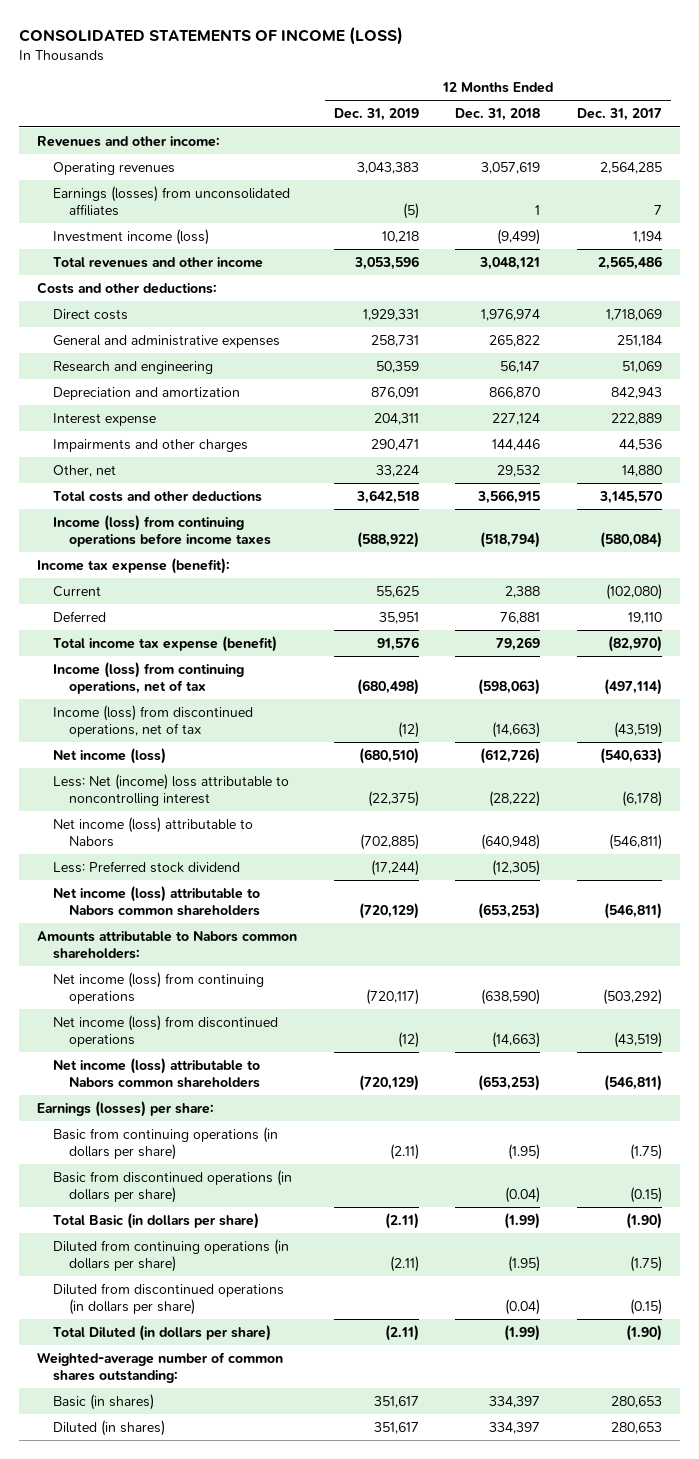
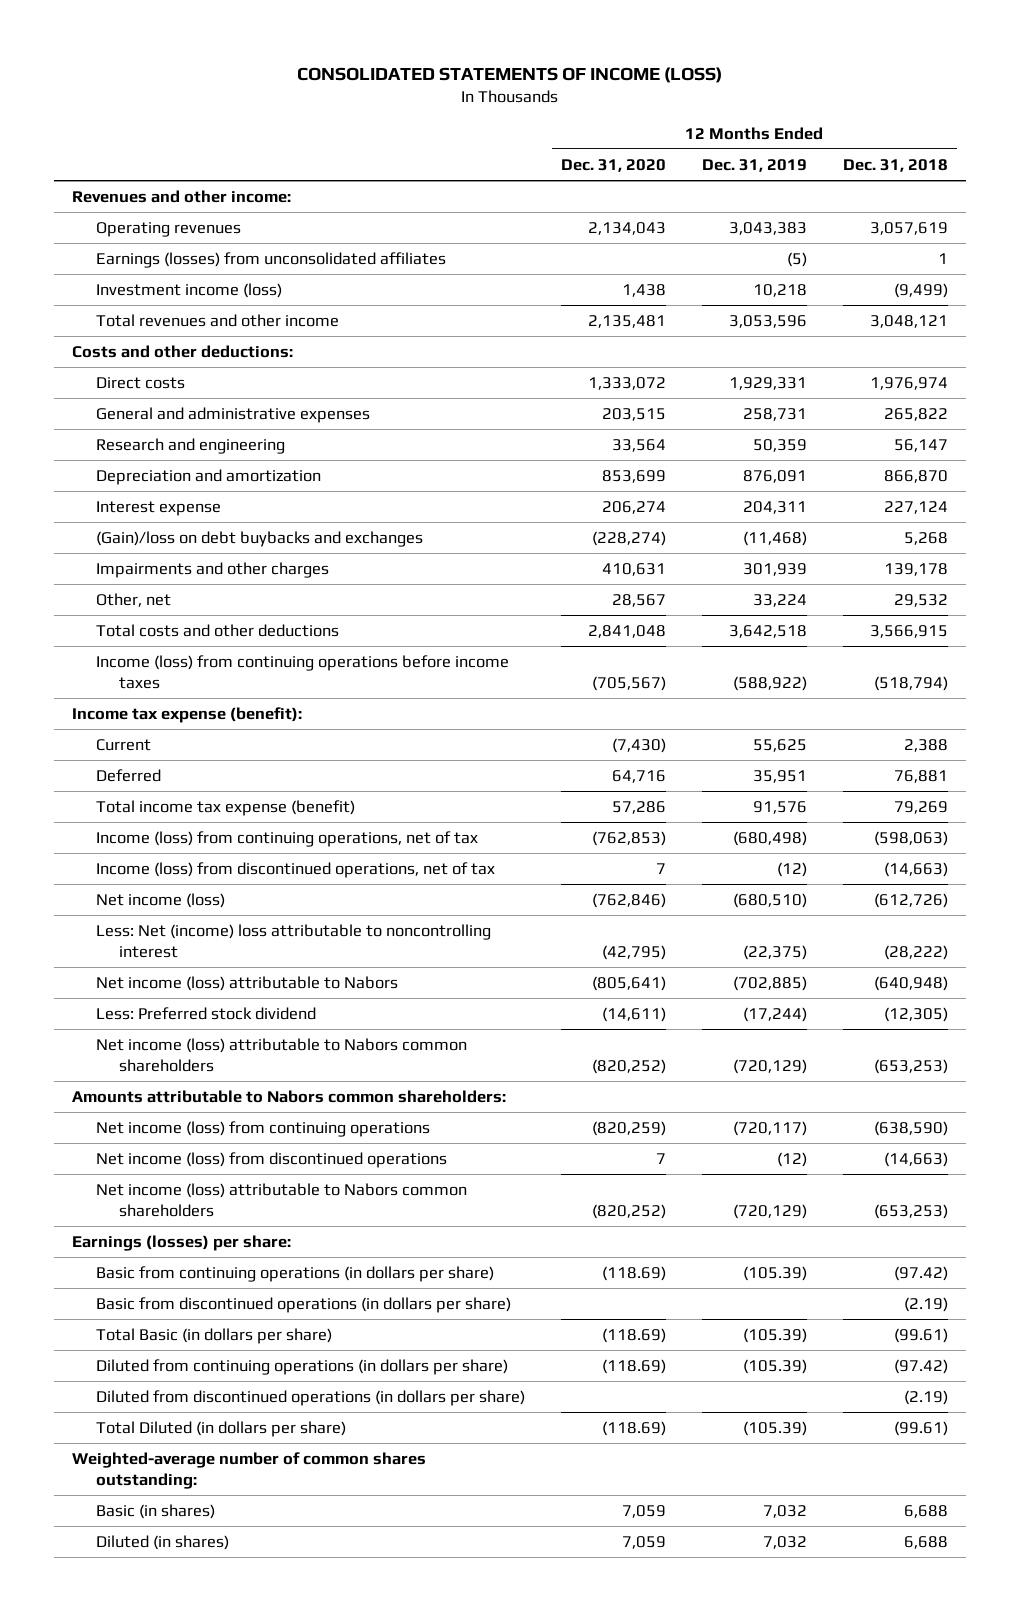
[576,108,662,122] Dec. 31, 2017 -> none
none -> [560,158,666,172] Dec. 31, 2020
none -> [95,530,423,547] (Gain)/loss on debt buybacks and exchanges
[370,438,419,451] 290,471 -> [742,562,807,576] 301,939
[492,438,541,451] 144,446 -> [884,562,949,576] 139,178
[389,1144,419,1161] (2.11) -> [742,1265,807,1281] (105.39)
[508,1144,541,1161] (1.95) -> [894,1265,949,1281] (97.42)
[505,1187,541,1204] (0.04) -> [904,1296,949,1312] (2.19)
[384,1212,419,1229] (2.11) -> [742,1327,807,1343] (105.39)
[504,1212,541,1229] (1.99) -> [894,1327,949,1343] (99.61)
[389,1256,419,1273] (2.11) -> [742,1358,807,1374] (105.39)
[508,1256,541,1273] (1.95) -> [894,1358,949,1374] (97.42)
[505,1299,541,1316] (0.04) -> [904,1389,949,1405] (2.19)
[384,1324,419,1341] (2.11) -> [742,1420,807,1436] (105.39)
[504,1324,541,1341] (1.99) -> [894,1420,949,1436] (99.61)
[373,1395,419,1408] 351,617 -> [762,1504,807,1518] 7,032
[489,1395,541,1408] 334,397 -> [904,1504,949,1518] 6,688
[373,1421,419,1434] 351,617 -> [762,1535,807,1549] 7,032
[489,1421,541,1434] 334,397 -> [904,1535,949,1549] 6,688

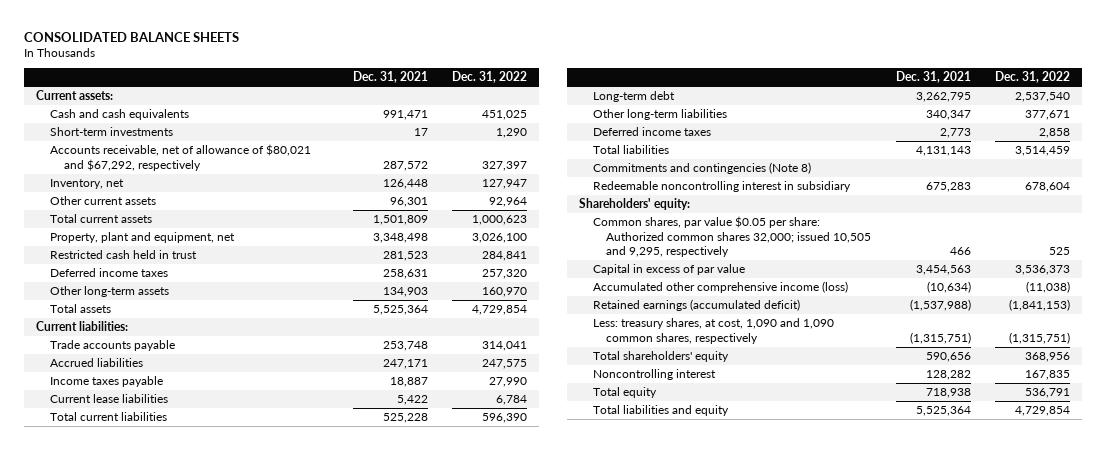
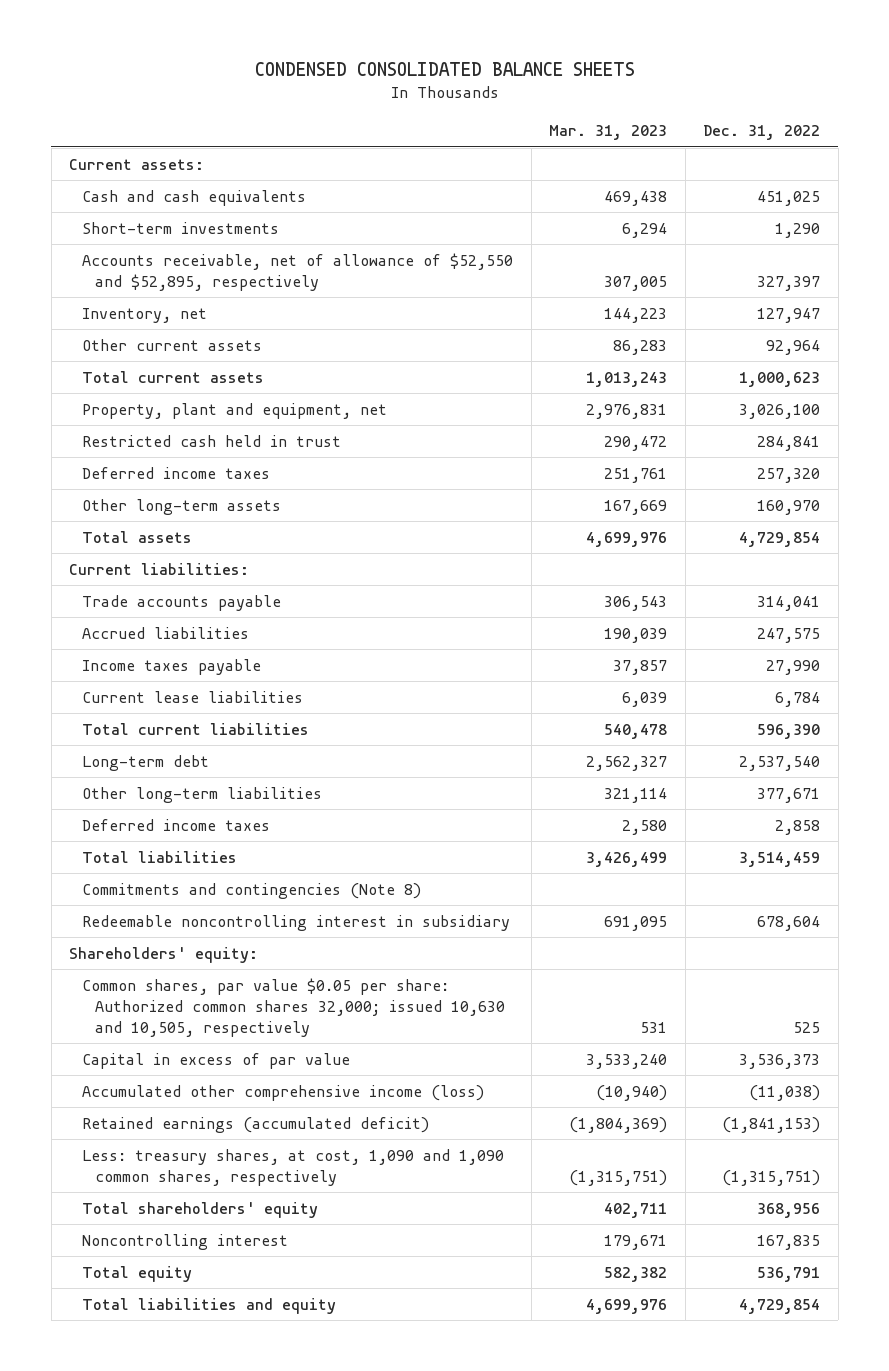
[24,31,240,42] CONSOLIDATED BALANCE SHEETS -> [254,62,635,77] CONDENSED CONSOLIDATED BALANCE SHEETS
[352,71,428,84] Dec. 31, 2021 -> none
none -> [549,125,668,141] Mar. 31, 2023
[49,144,311,171] Accounts receivable, net of allowance of $80,021 and $67,292, respectively -> [82,252,514,291] Accounts receivable, net of allowance of $52,550 and $52,895, respectively
[592,216,872,258] Common shares, par value $0.05 per share: Authorized common shares 32,000; issued 10,505 and 9,295, respectively -> [82,977,506,1037] Common shares, par value $0.05 per share: Authorized common shares 32,000; issued 10,630 and 10,505, respectively

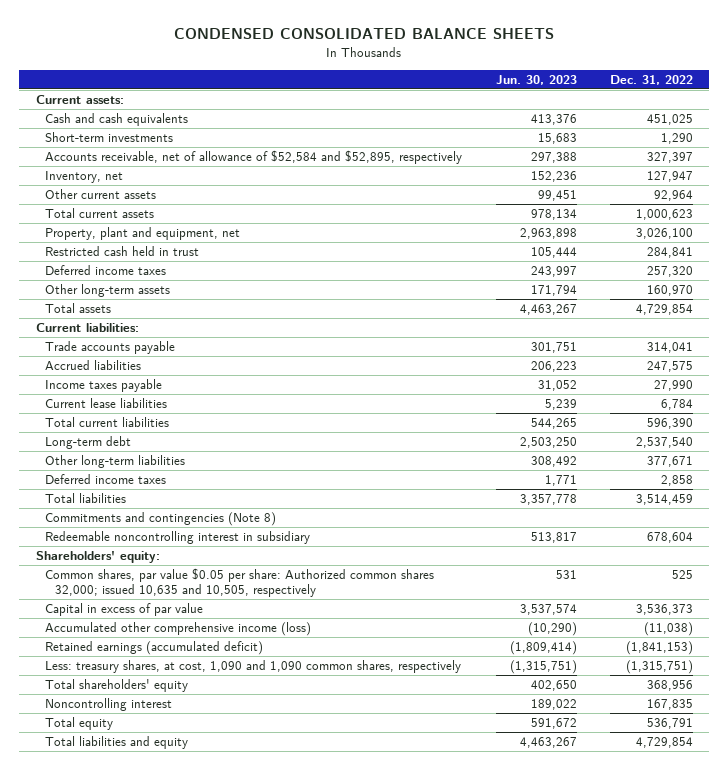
[549,125,668,141] Mar. 31, 2023 -> none
none -> [495,74,577,85] Jun. 30, 2023
[82,252,514,291] Accounts receivable, net of allowance of $52,550 and $52,895, respectively -> [45,150,463,165] Accounts receivable, net of allowance of $52,584 and $52,895, respectively
[82,977,506,1037] Common shares, par value $0.05 per share: Authorized common shares 32,000; issued 10,630 and 10,505, respectively -> [45,568,435,598] Common shares, par value $0.05 per share: Authorized common shares 32,000; issued 10,635 and 10,505, respectively

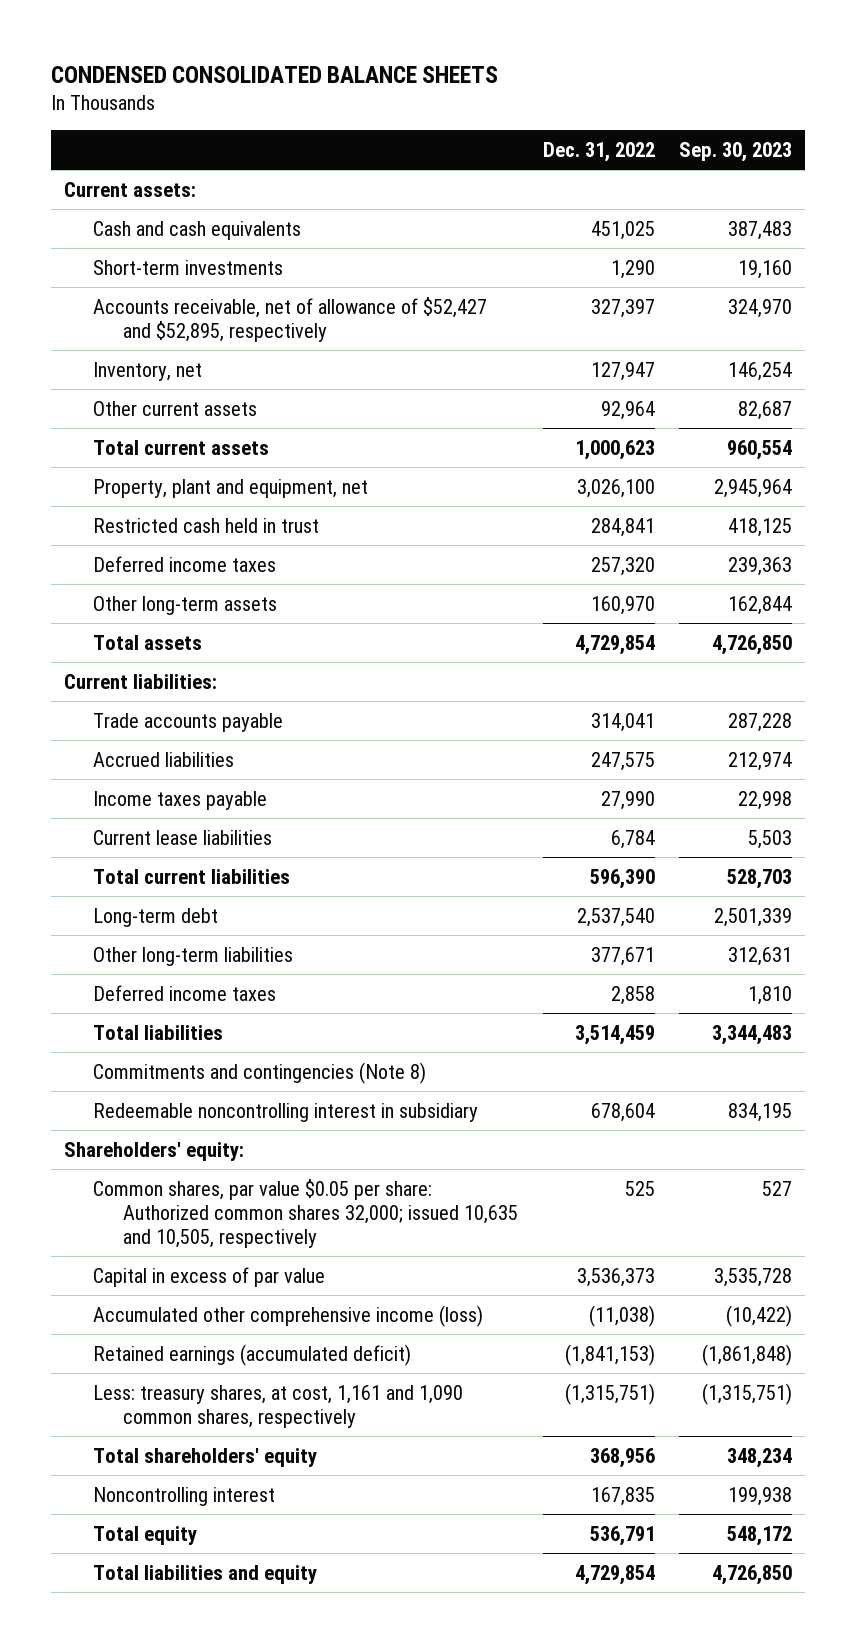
[495,74,577,85] Jun. 30, 2023 -> none
none -> [679,142,793,163] Sep. 30, 2023
[45,150,463,165] Accounts receivable, net of allowance of $52,584 and $52,895, respectively -> [93,296,488,342] Accounts receivable, net of allowance of $52,427 and $52,895, respectively
[45,660,462,674] Less: treasury shares, at cost, 1,090 and 1,090 common shares, respectively -> [93,1384,464,1428] Less: treasury shares, at cost, 1,161 and 1,090 common shares, respectively

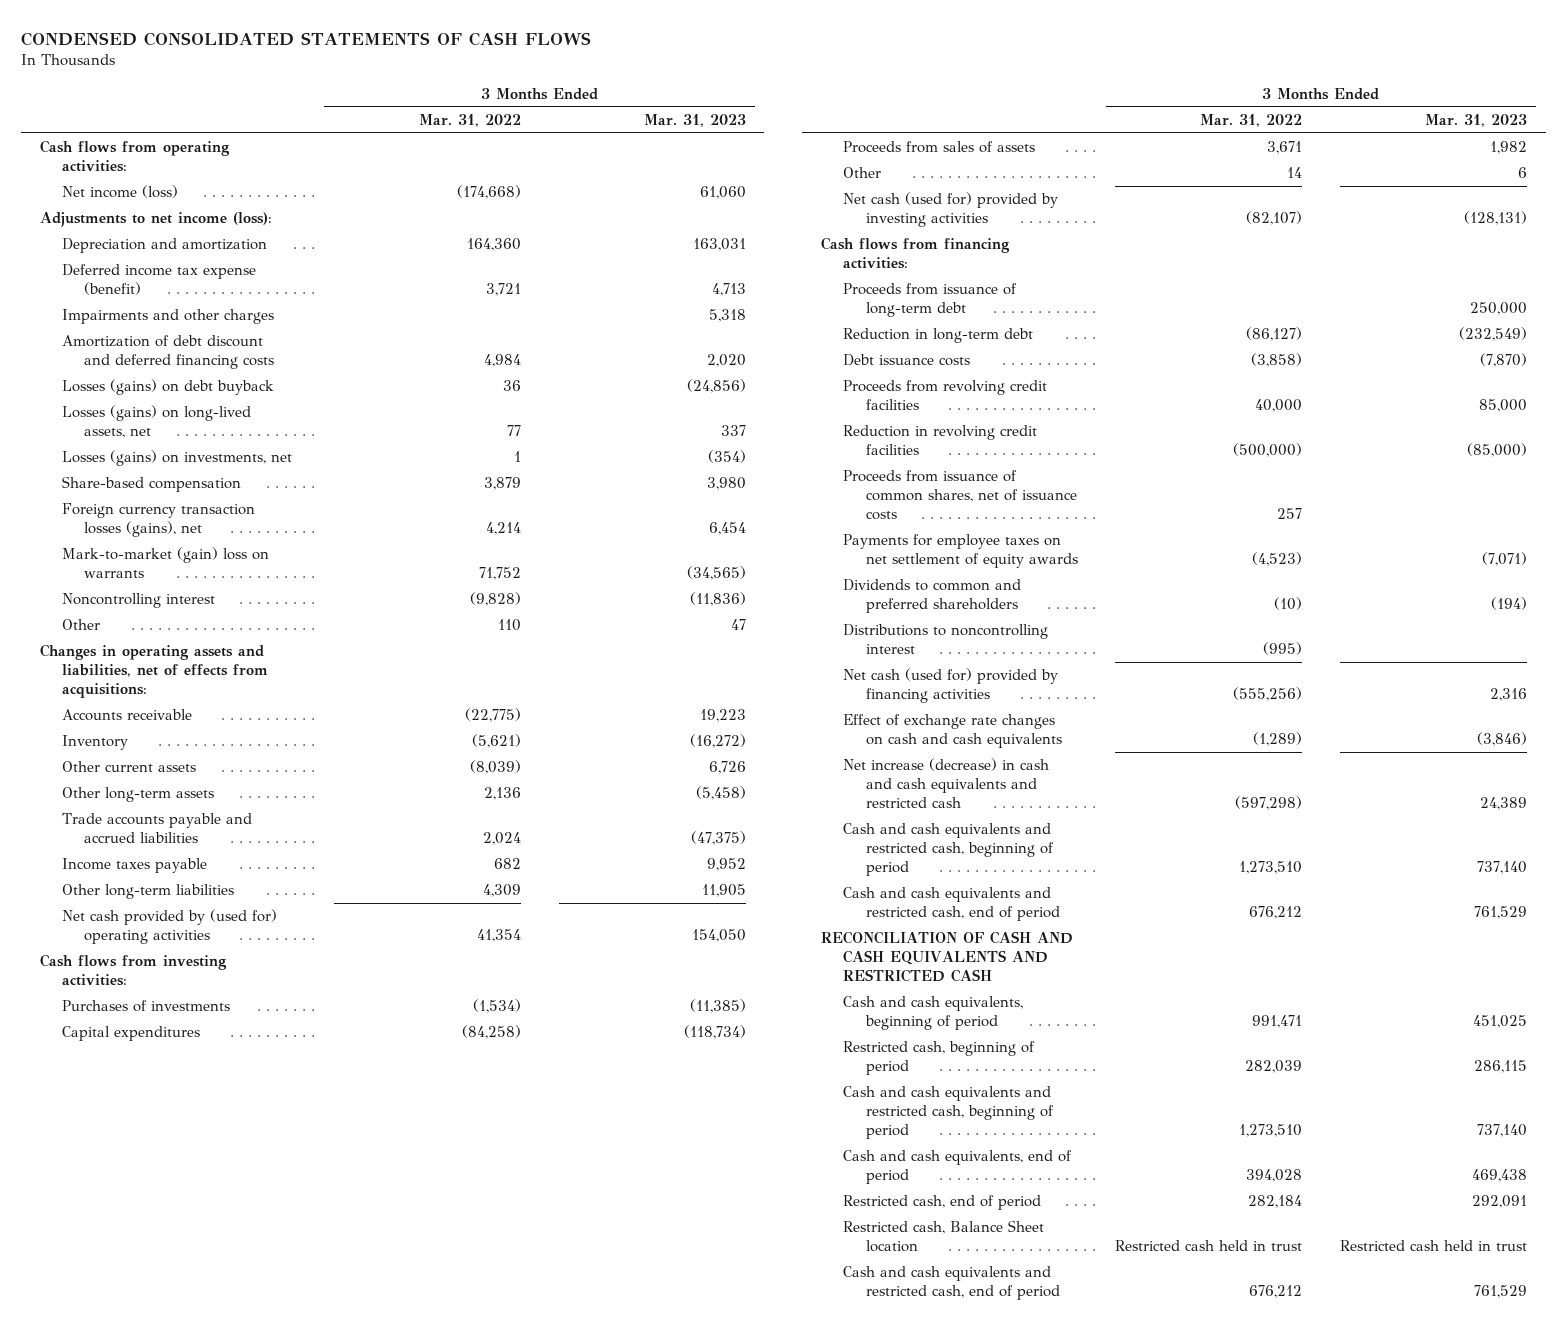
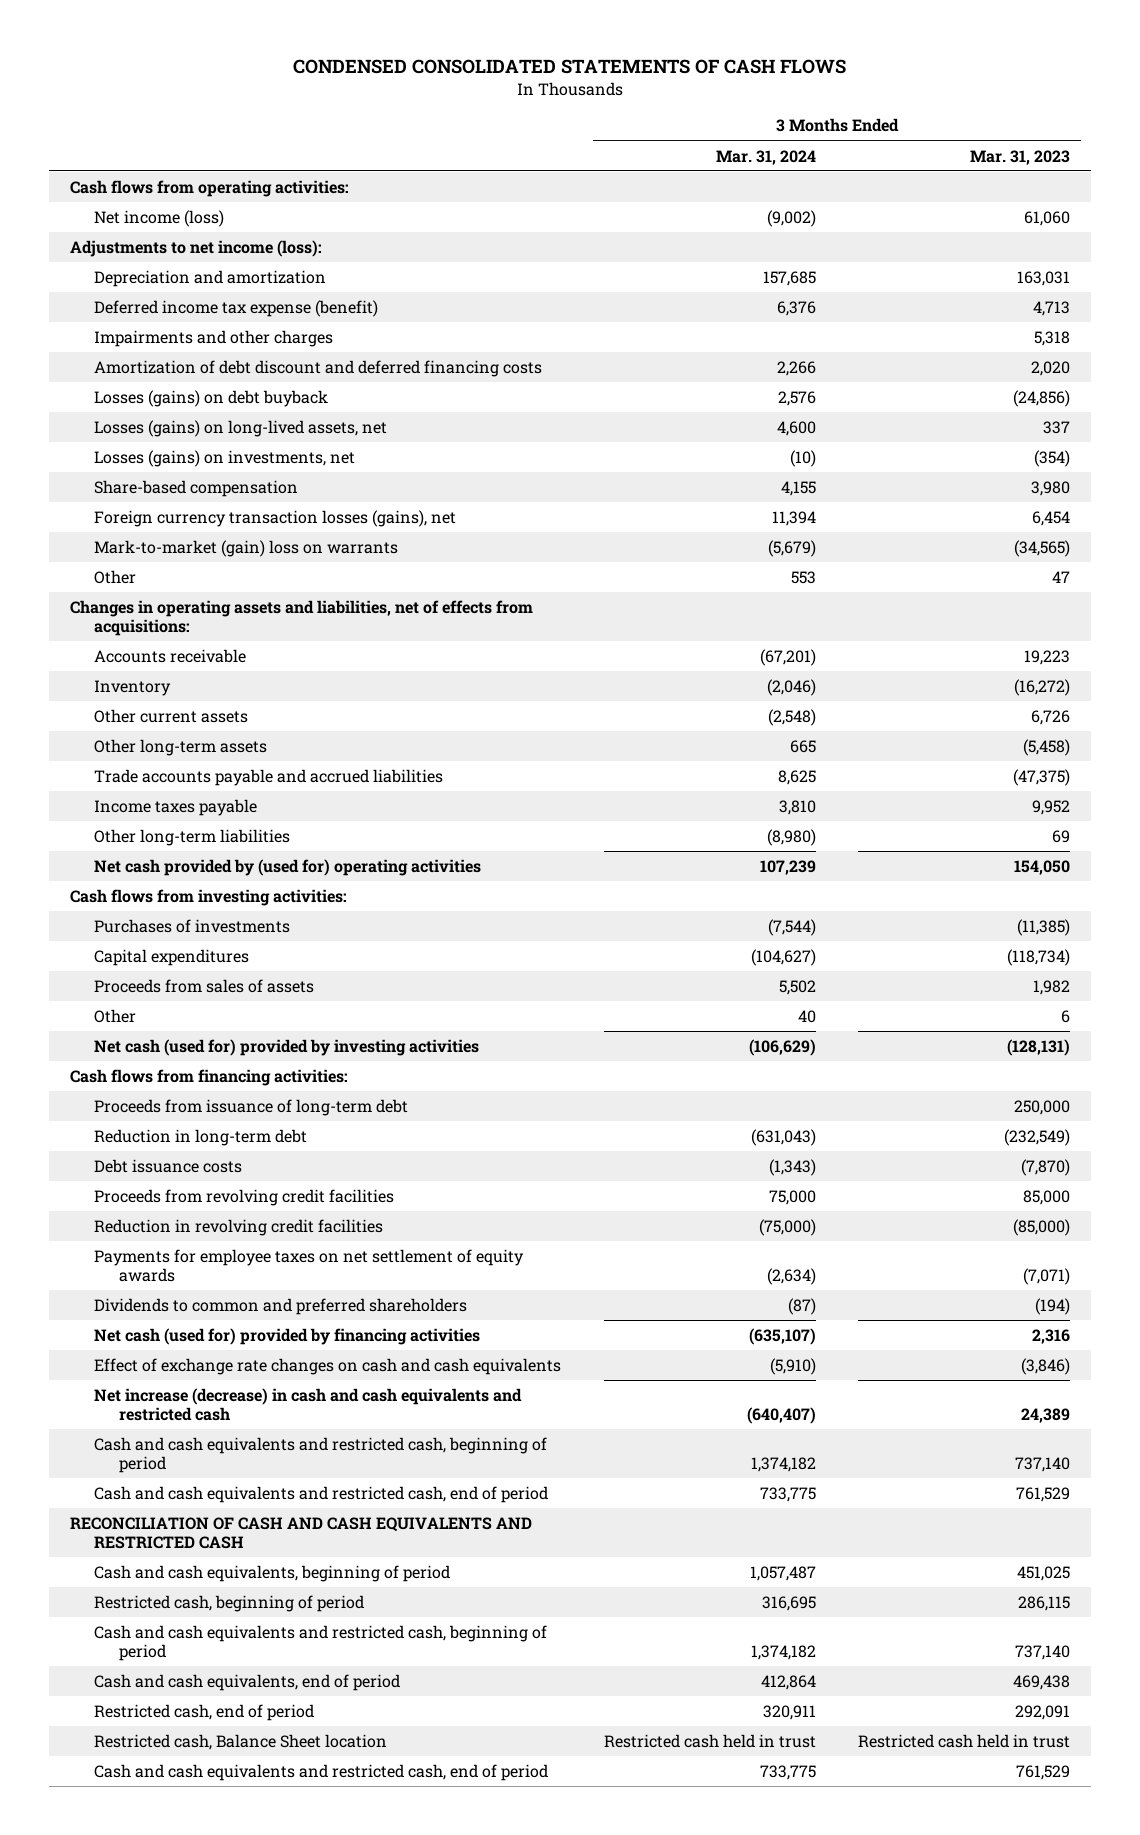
[418,114,521,128] Mar. 31, 2022 -> none
none -> [715,149,816,165] Mar. 31, 2024
[62,593,216,609] Noncontrolling interest -> none
[701,884,746,898] 11,905 -> [1051,829,1070,843] 69
[843,470,1077,521] Proceeds from issuance of common shares, net of issuance costs -> none
[843,624,1049,655] Distributions to noncontrolling interest -> none

